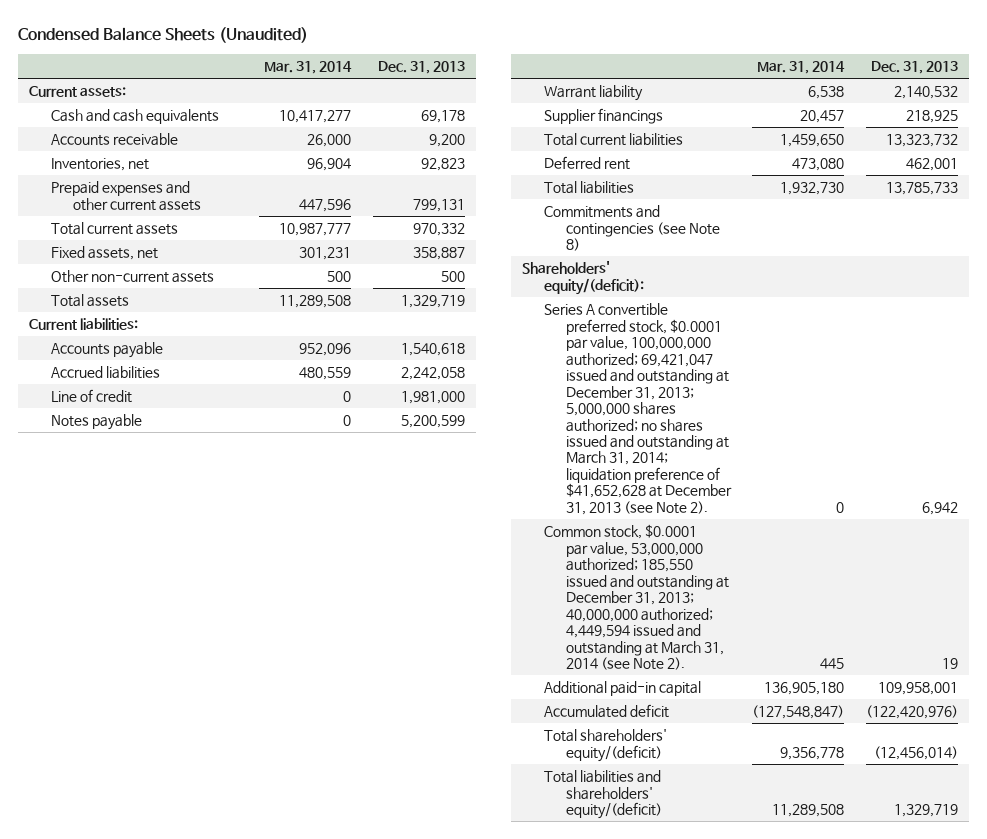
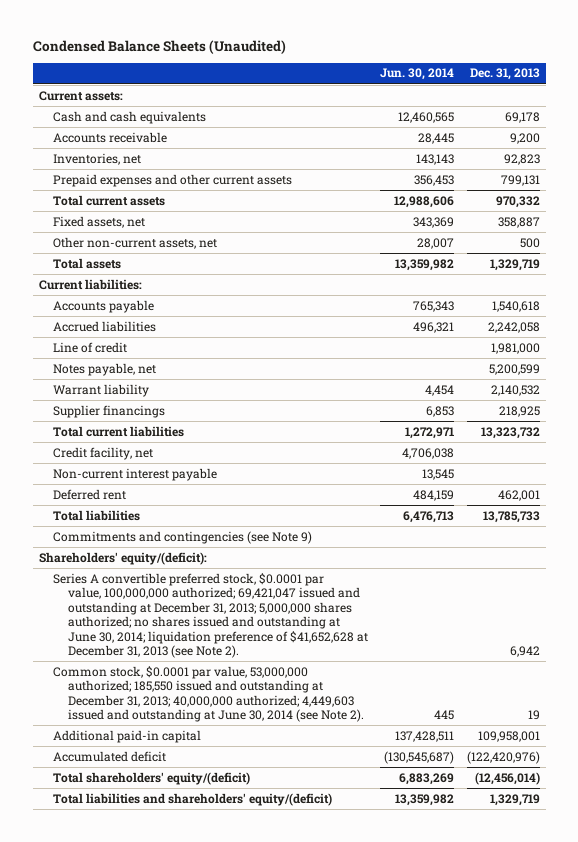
[264,61,353,75] Mar. 31, 2014 -> none
none -> [380,68,455,81] Jun. 30, 2014
[50,270,214,284] Other non-current assets -> [53,236,218,249] Other non-current assets, net
[50,414,142,431] Notes payable -> [53,362,157,376] Notes payable, net
none -> [53,446,154,460] Credit facility, net
none -> [53,467,218,481] Non-current interest payable
[543,205,720,252] Commitments and contingencies (see Note 8) -> [53,530,313,544] Commitments and contingencies (see Note 9)
[543,303,732,515] Series A convertible preferred stock, $0.0001 par value, 100,000,000 authorized; 69,421,047 issued and outstanding at December 31, 2013; 5,000,000 shares authorized; no shares issued and outstanding at March 31, 2014; liquidation preference of $41,652,628 at December 31, 2013 (see Note 2). -> [53,572,368,659] Series A convertible preferred stock, $0.0001 par value, 100,000,000 authorized; 69,421,047 issued and outstanding at December 31, 2013; 5,000,000 shares authorized; no shares issued and outstanding at June 30, 2014; liquidation preference of $41,652,628 at December 31, 2013 (see Note 2).
[543,524,729,671] Common stock, $0.0001 par value, 53,000,000 authorized; 185,550 issued and outstanding at December 31, 2013; 40,000,000 authorized; 4,449,594 issued and outstanding at March 31, 2014 (see Note 2). -> [53,665,364,723] Common stock, $0.0001 par value, 53,000,000 authorized; 185,550 issued and outstanding at December 31, 2013; 40,000,000 authorized; 4,449,603 issued and outstanding at June 30, 2014 (see Note 2).

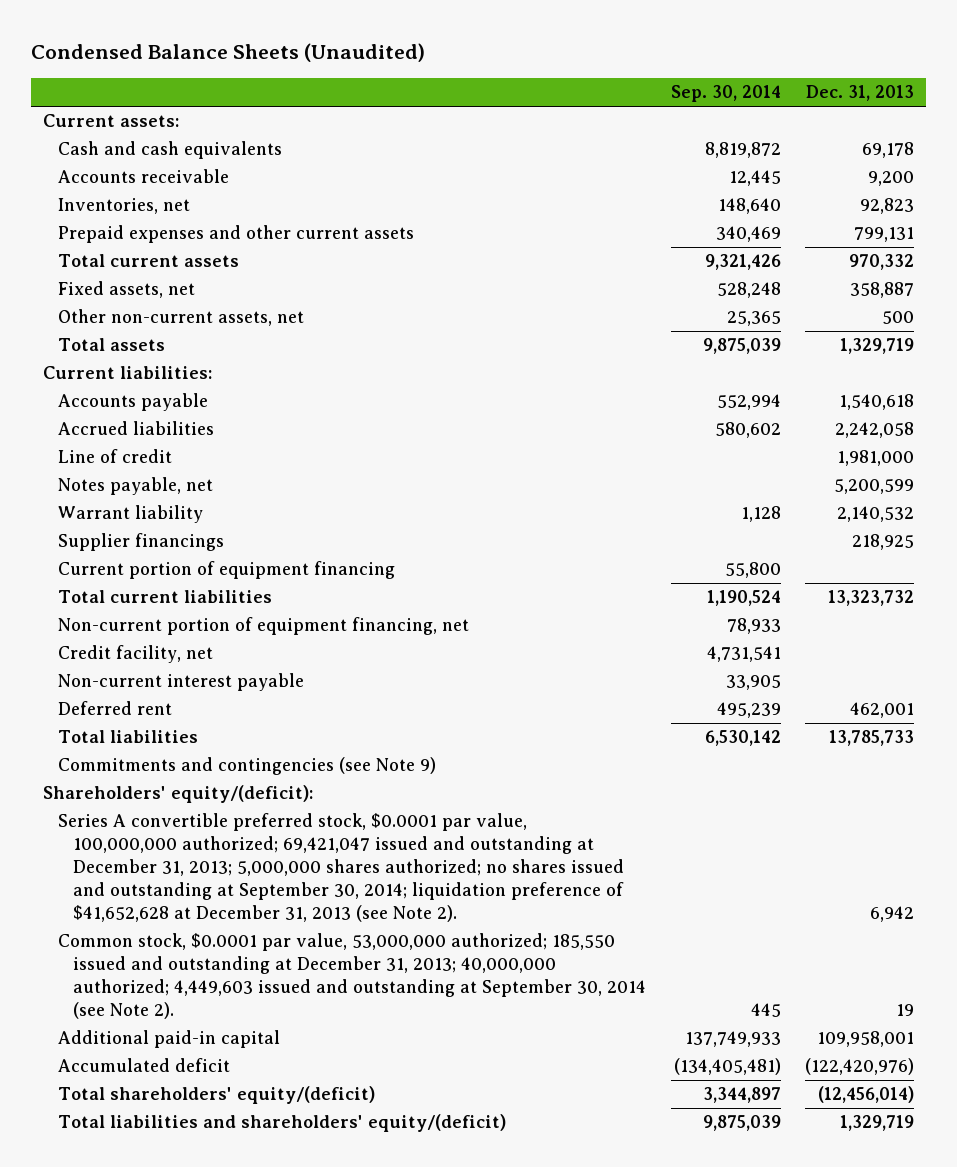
[380,68,455,81] Jun. 30, 2014 -> none
none -> [670,85,781,103] Sep. 30, 2014
none -> [58,561,396,580] Current portion of equipment financing
none -> [58,617,470,636] Non-current portion of equipment financing, net
[53,572,368,659] Series A convertible preferred stock, $0.0001 par value, 100,000,000 authorized; 69,421,047 issued and outstanding at December 31, 2013; 5,000,000 shares authorized; no shares issued and outstanding at June 30, 2014; liquidation preference of $41,652,628 at December 31, 2013 (see Note 2). -> [58,813,625,923] Series A convertible preferred stock, $0.0001 par value, 100,000,000 authorized; 69,421,047 issued and outstanding at December 31, 2013; 5,000,000 shares authorized; no shares issued and outstanding at September 30, 2014; liquidation preference of $41,652,628 at December 31, 2013 (see Note 2).
[53,665,364,723] Common stock, $0.0001 par value, 53,000,000 authorized; 185,550 issued and outstanding at December 31, 2013; 40,000,000 authorized; 4,449,603 issued and outstanding at June 30, 2014 (see Note 2). -> [58,933,647,1020] Common stock, $0.0001 par value, 53,000,000 authorized; 185,550 issued and outstanding at December 31, 2013; 40,000,000 authorized; 4,449,603 issued and outstanding at September 30, 2014 (see Note 2).

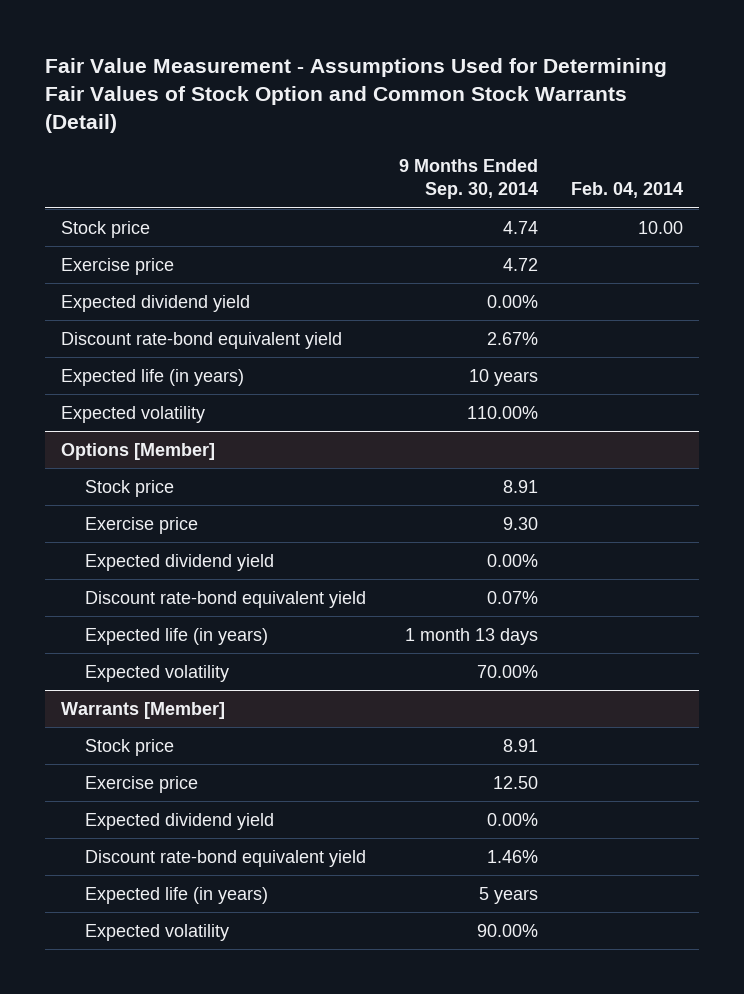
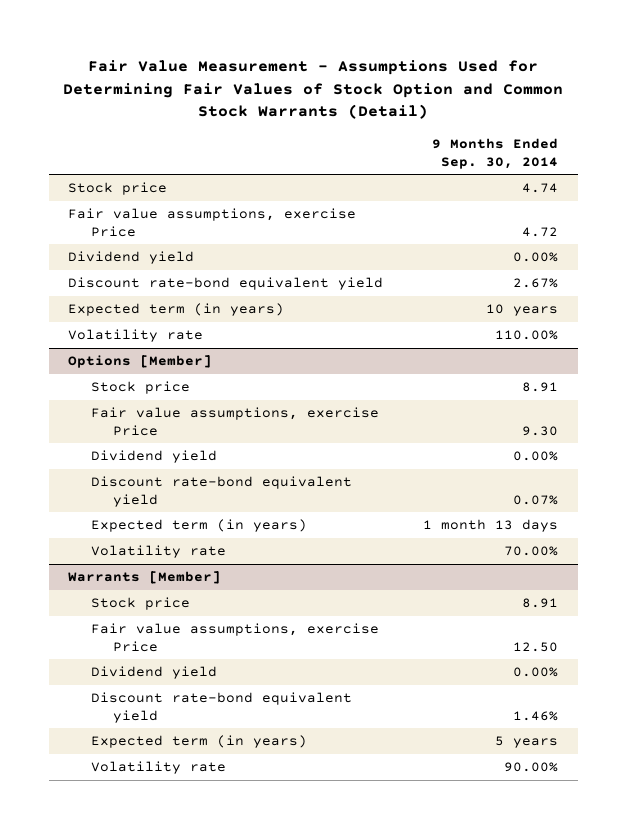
[570,182,683,199] Feb. 04, 2014 -> none
[61,257,175,275] Exercise price -> [68,208,357,237] Fair value assumptions, exercise Price
[61,294,251,312] Expected dividend yield -> [68,251,195,265] Dividend yield
[61,368,245,386] Expected life (in years) -> [68,303,285,317] Expected term (in years)
[61,405,206,423] Expected volatility -> [68,329,204,343] Volatility rate
[85,516,199,534] Exercise price -> [90,407,379,436] Fair value assumptions, exercise Price
[85,553,275,571] Expected dividend yield -> [90,450,217,464] Dividend yield
[85,627,269,645] Expected life (in years) -> [90,519,307,533] Expected term (in years)
[85,664,230,682] Expected volatility -> [90,545,226,559] Volatility rate
[85,775,199,793] Exercise price -> [90,623,379,652] Fair value assumptions, exercise Price
[85,812,275,830] Expected dividend yield -> [90,666,217,680] Dividend yield
[85,886,269,904] Expected life (in years) -> [90,735,307,749] Expected term (in years)
[85,923,230,941] Expected volatility -> [90,761,226,775] Volatility rate

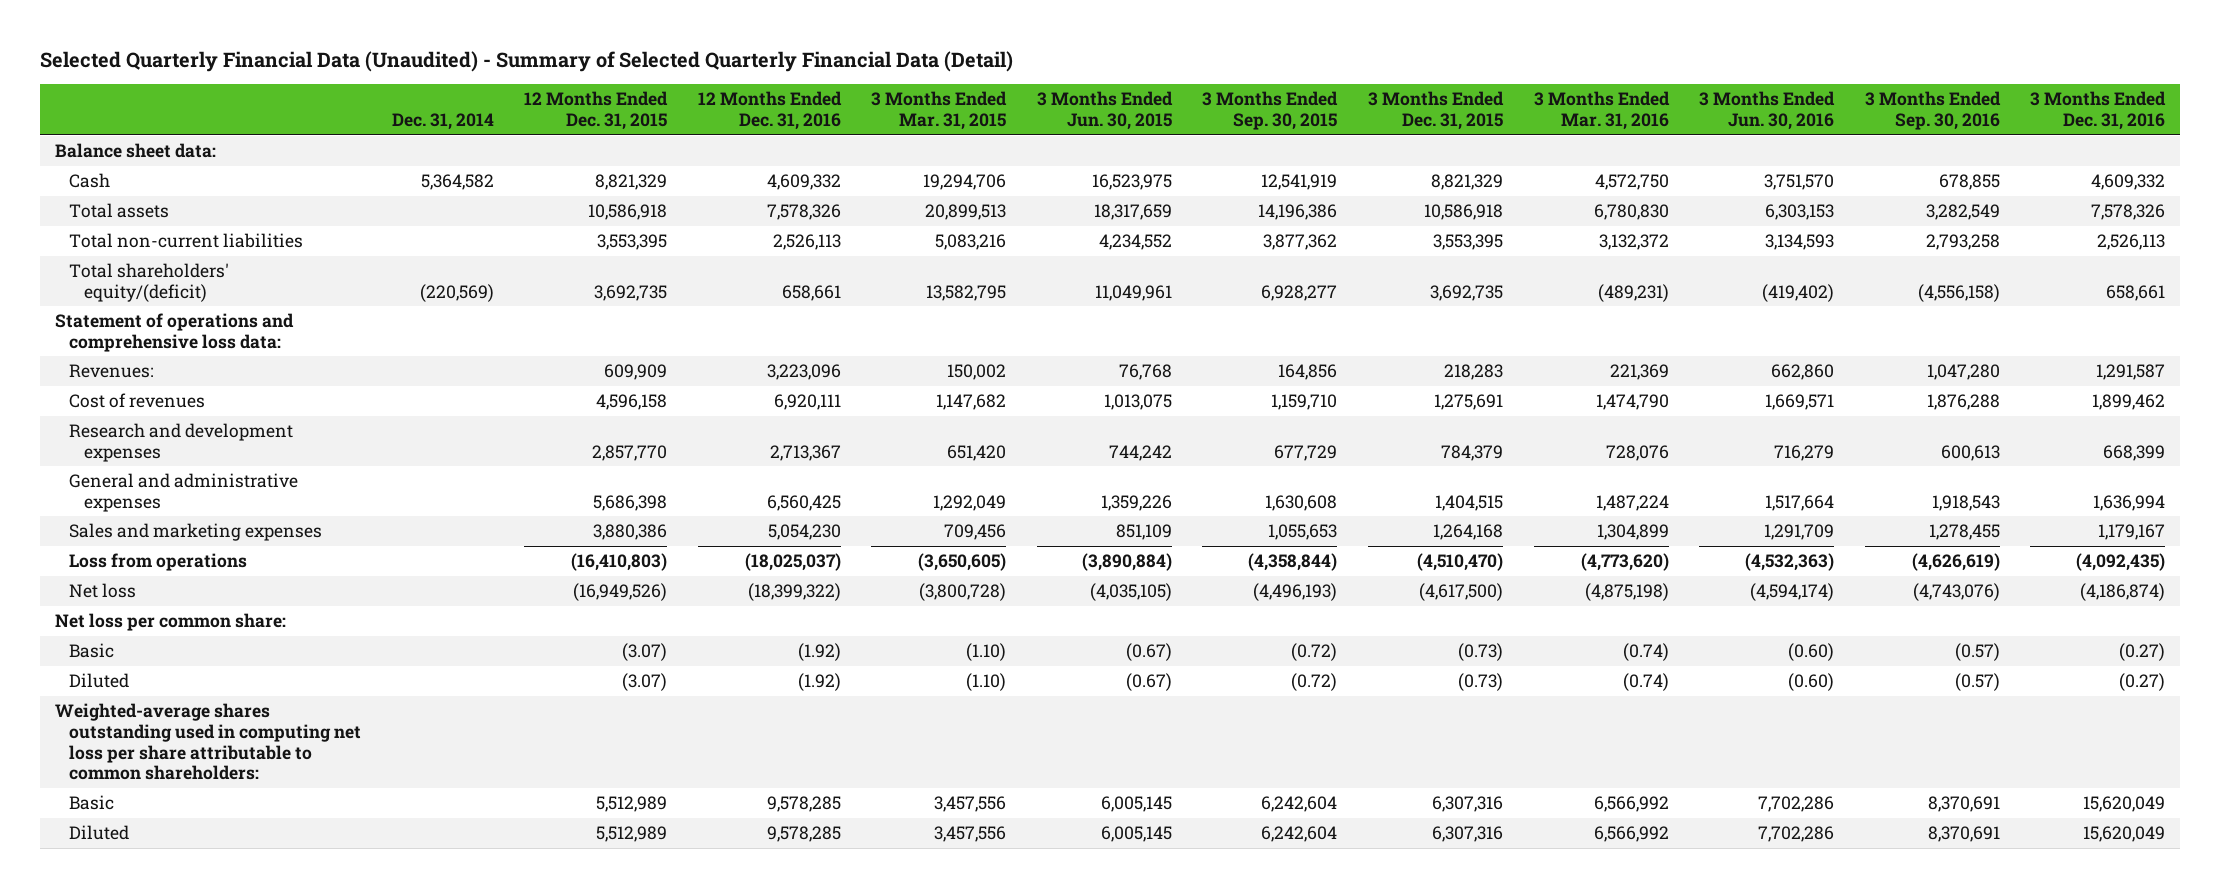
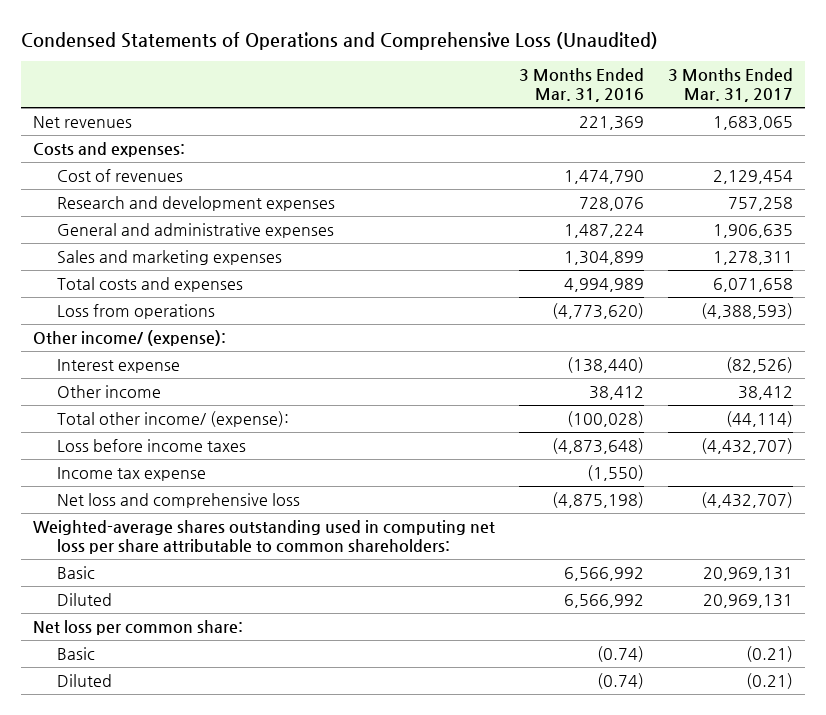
[39,50,1013,72] Selected Quarterly Financial Data (Unaudited) - Summary of Selected Quarterly Financial Data (Detail) -> [21,31,659,50] Condensed Statements of Operations and Comprehensive Loss (Unaudited)
[391,113,494,131] Dec. 31, 2014 -> none
[524,91,669,131] 12 Months Ended Dec. 31, 2015 -> none
[697,91,842,131] 12 Months Ended Dec. 31, 2016 -> none
[871,91,1008,131] 3 Months Ended Mar. 31, 2015 -> none
[1036,91,1173,131] 3 Months Ended Jun. 30, 2015 -> none
[1202,91,1339,131] 3 Months Ended Sep. 30, 2015 -> none
[1368,91,1505,131] 3 Months Ended Dec. 31, 2015 -> none
[1699,91,1836,131] 3 Months Ended Jun. 30, 2016 -> none
[1864,91,2001,131] 3 Months Ended Sep. 30, 2016 -> none
[2030,91,2167,131] 3 Months Ended Dec. 31, 2016 -> none
none -> [668,68,794,103] 3 Months Ended Mar. 31, 2017
[54,143,216,159] Balance sheet data: -> none
[69,173,111,189] Cash -> none
[69,203,170,219] Total assets -> none
[69,233,304,249] Total non-current liabilities -> none
[69,263,230,302] Total shareholders' equity/(deficit) -> none
[54,313,294,352] Statement of operations and comprehensive loss data: -> none
[69,364,155,379] Revenues: -> [33,115,133,128] Net revenues
none -> [33,141,186,157] Costs and expenses:
none -> [57,276,244,292] Total costs and expenses
none -> [33,329,227,346] Other income/ (expense):
none -> [57,358,181,373] Interest expense
none -> [57,384,162,398] Other income
none -> [57,410,290,427] Total other income/ (expense):
none -> [57,438,247,452] Loss before income taxes
none -> [57,466,207,481] Income tax expense
[69,583,137,599] Net loss -> [57,492,301,508] Net loss and comprehensive loss
[54,613,286,632] Net loss per common share: -> [33,619,244,635] Net loss per common share:
[69,643,115,659] Basic -> [57,646,96,660] Basic
[69,673,130,689] Diluted -> [57,673,113,687] Diluted

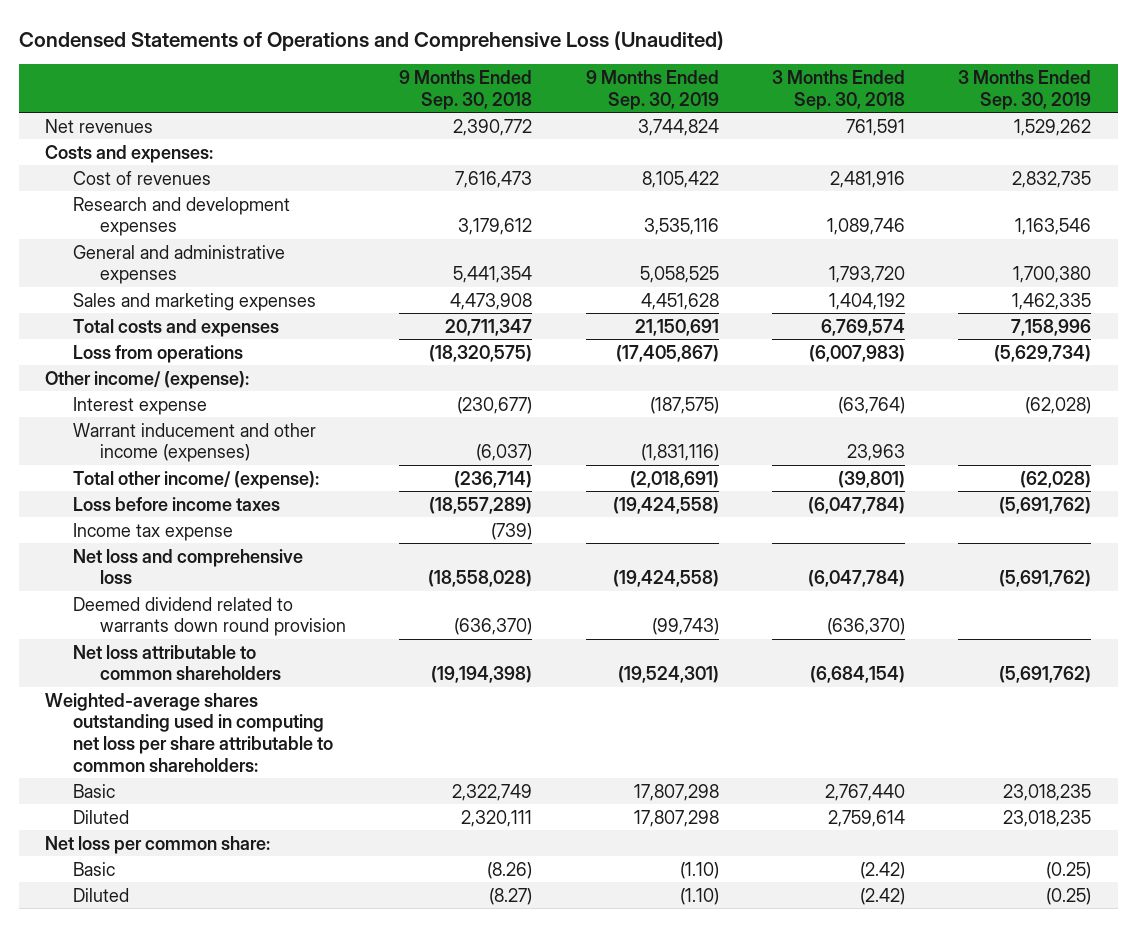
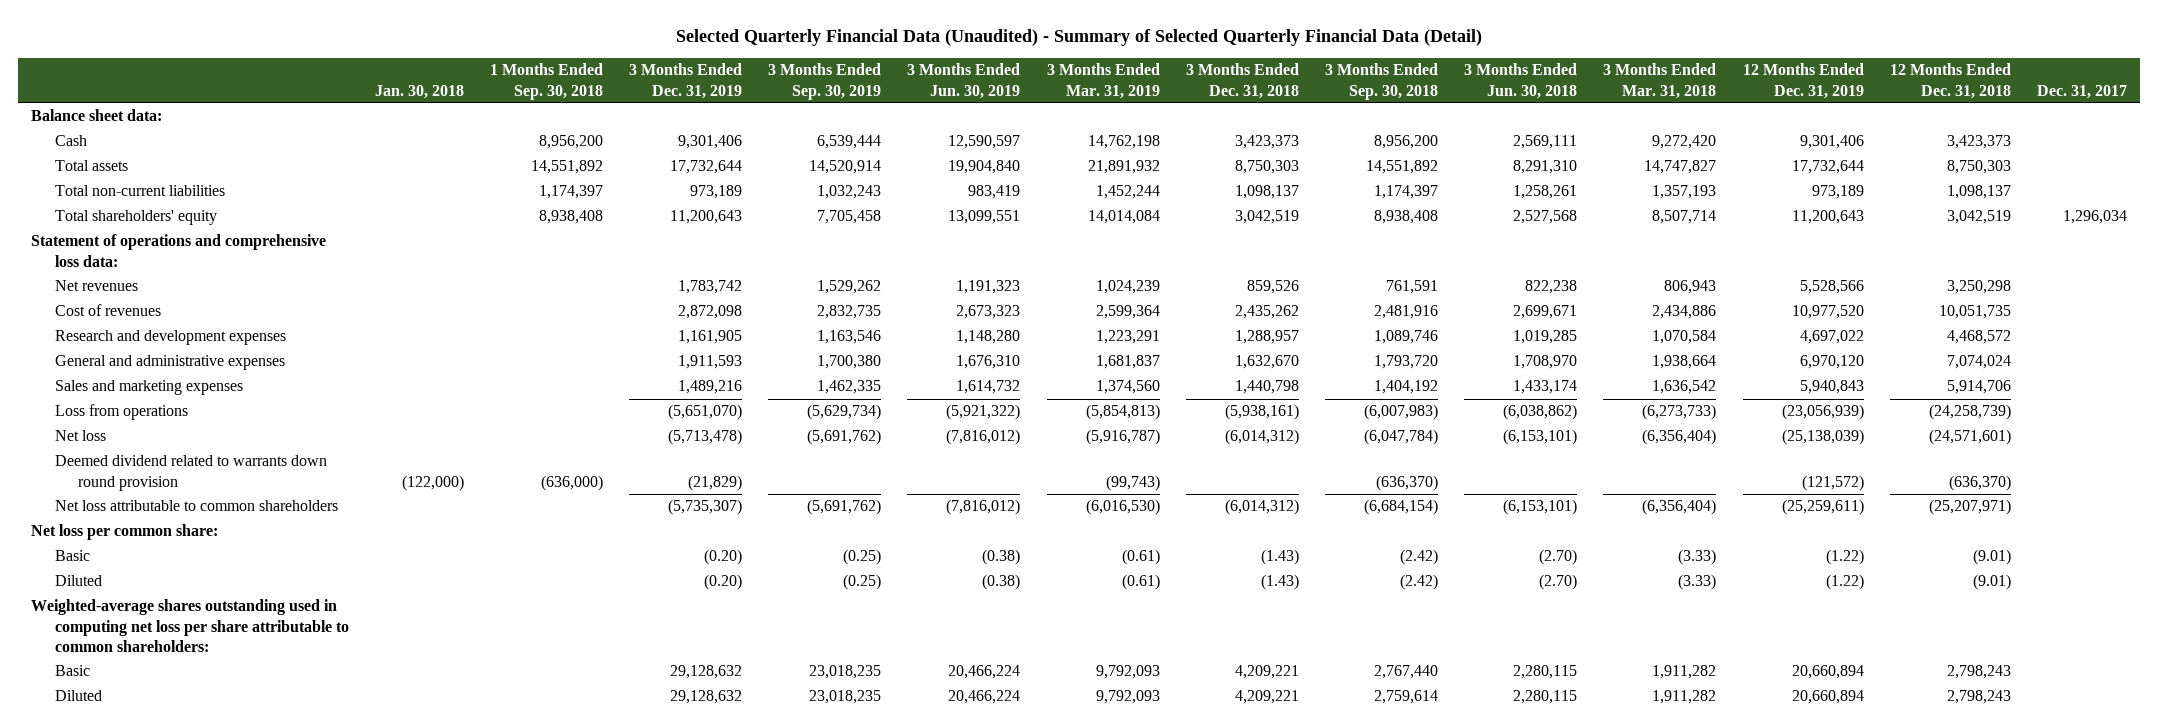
[18,30,724,51] Condensed Statements of Operations and Comprehensive Loss (Unaudited) -> [675,29,1482,47] Selected Quarterly Financial Data (Unaudited) - Summary of Selected Quarterly Financial Data (Detail)
[399,70,533,110] 9 Months Ended Sep. 30, 2018 -> none
[585,70,719,110] 9 Months Ended Sep. 30, 2019 -> none
none -> [374,84,464,99] Jan. 30, 2018
none -> [489,63,603,100] 1 Months Ended Sep. 30, 2018
none -> [629,63,743,99] 3 Months Ended Dec. 31, 2019
none -> [907,63,1021,99] 3 Months Ended Jun. 30, 2019
none -> [1046,63,1160,99] 3 Months Ended Mar. 31, 2019
none -> [1185,63,1299,99] 3 Months Ended Dec. 31, 2018
none -> [1464,63,1578,99] 3 Months Ended Jun. 30, 2018
none -> [1603,63,1717,99] 3 Months Ended Mar. 31, 2018
none -> [1742,63,1864,99] 12 Months Ended Dec. 31, 2019
none -> [1889,63,2011,99] 12 Months Ended Dec. 31, 2018
none -> [2036,84,2127,99] Dec. 31, 2017
none -> [30,109,162,122] Balance sheet data:
none -> [54,135,87,147] Cash
none -> [54,160,128,172] Total assets
none -> [54,185,225,197] Total non-current liabilities
none -> [54,210,217,226] Total shareholders' equity
none -> [30,234,326,267] Statement of operations and comprehensive loss data:
[45,144,214,163] Costs and expenses: -> none
[72,318,279,337] Total costs and expenses -> none
[45,370,250,389] Other income/ (expense): -> none
[72,396,207,415] Interest expense -> none
[72,422,316,463] Warrant inducement and other income (expenses) -> none
[72,470,319,489] Total other income/ (expense): -> none
[72,496,280,511] Loss before income taxes -> none
[72,522,233,541] Income tax expense -> none
[72,548,303,585] Net loss and comprehensive loss -> [54,430,106,442] Net loss
[45,692,333,772] Weighted-average shares outstanding used in computing net loss per share attributable to common shareholders: -> [30,599,349,652] Weighted-average shares outstanding used in computing net loss per share attributable to common shareholders:
[72,783,115,798] Basic -> [54,665,90,677] Basic
[72,809,129,824] Diluted -> [54,690,102,702] Diluted

